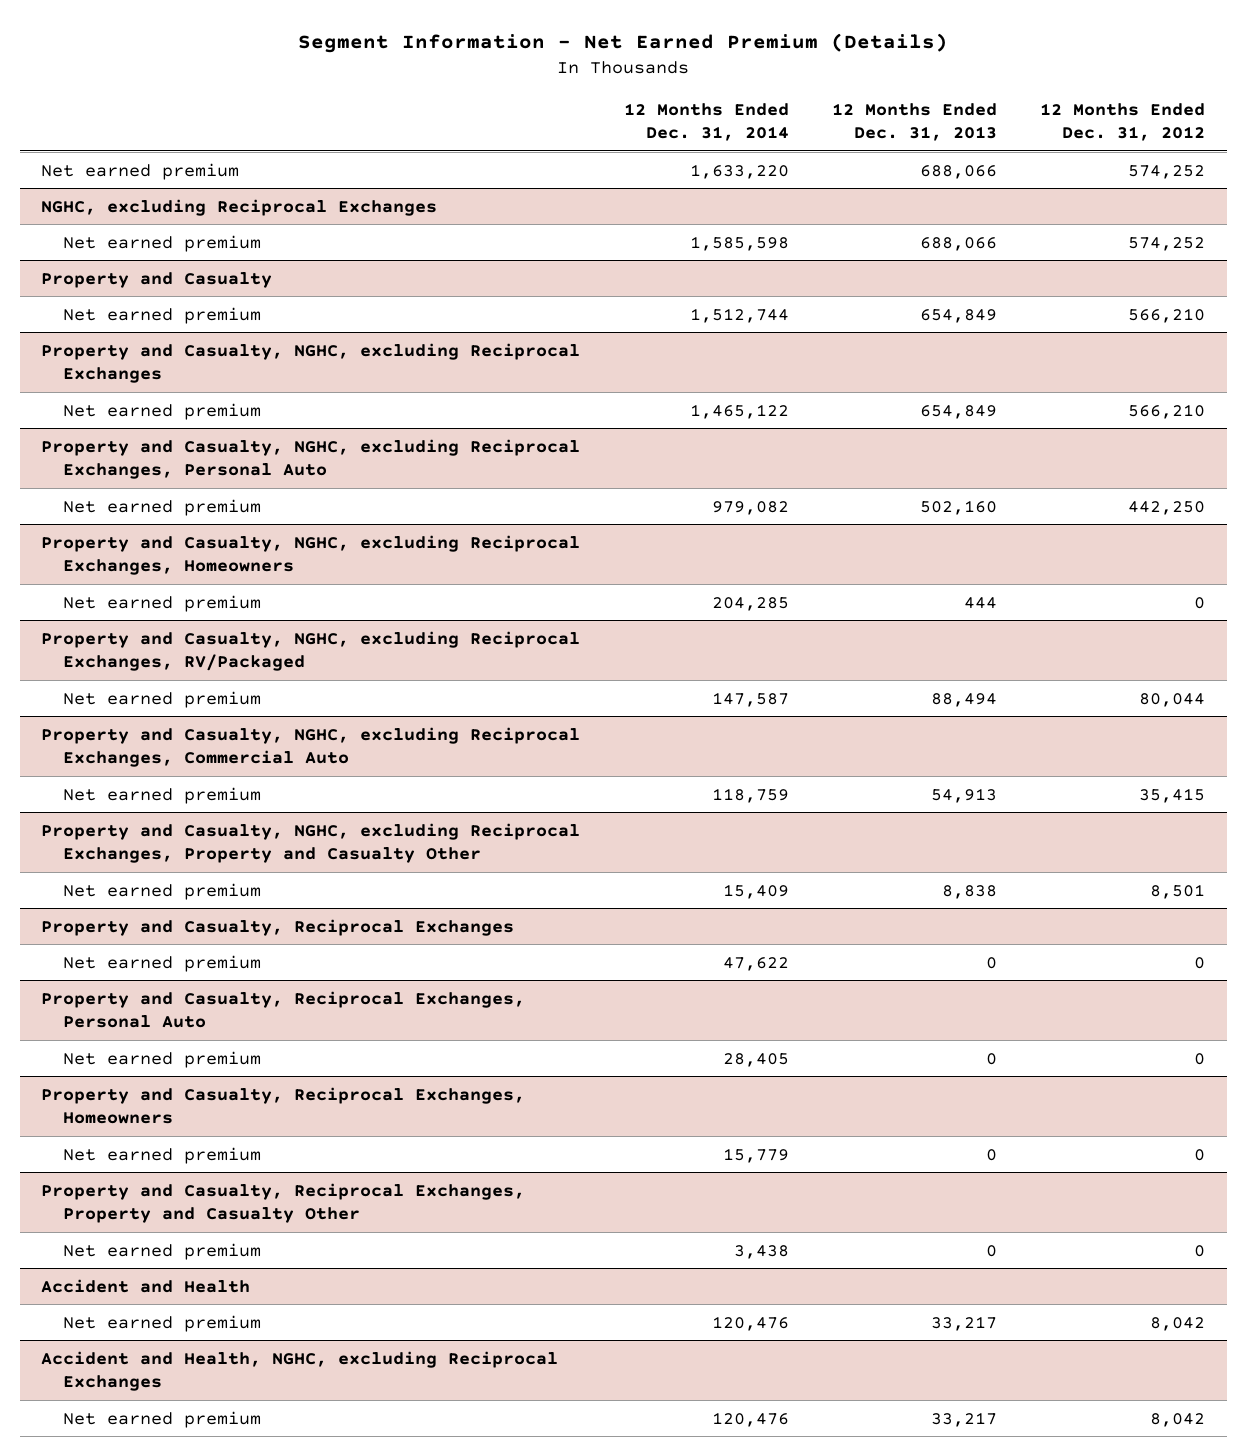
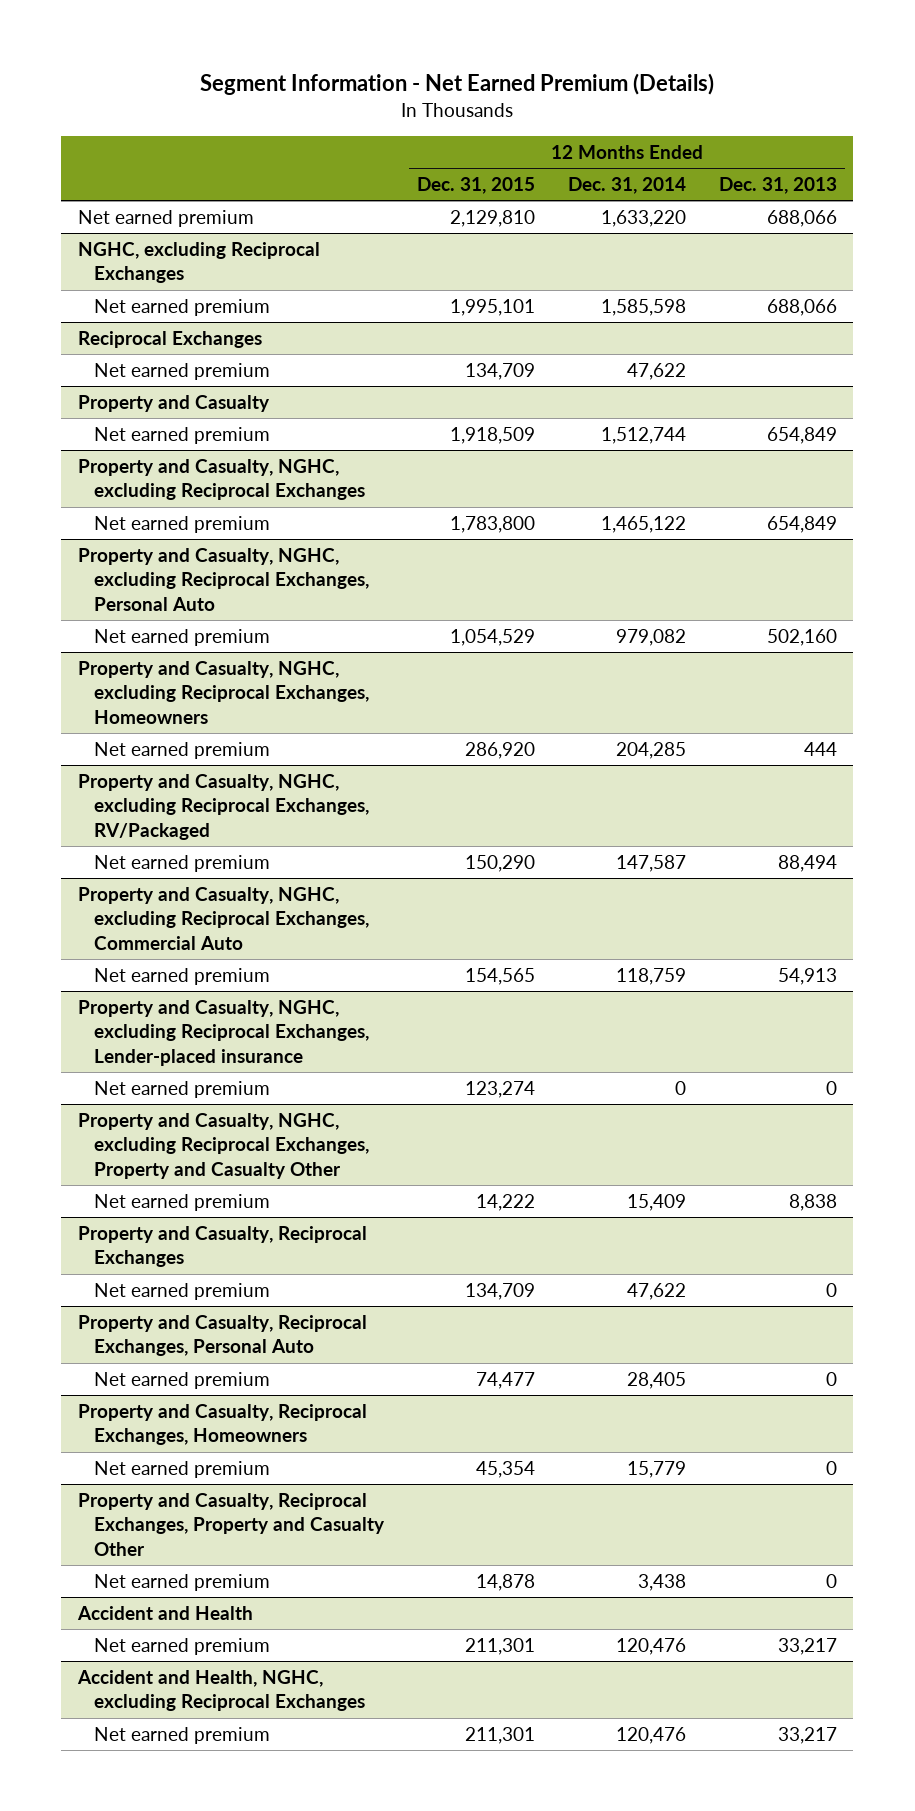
[1040,102,1206,141] 12 Months Ended Dec. 31, 2012 -> none
none -> [417,177,536,195] Dec. 31, 2015
none -> [77,330,262,348] Reciprocal Exchanges
none -> [94,362,271,380] Net earned premium
none -> [77,999,370,1066] Property and Casualty, NGHC, excluding Reciprocal Exchanges, Lender-placed insurance
none -> [94,1080,271,1098] Net earned premium

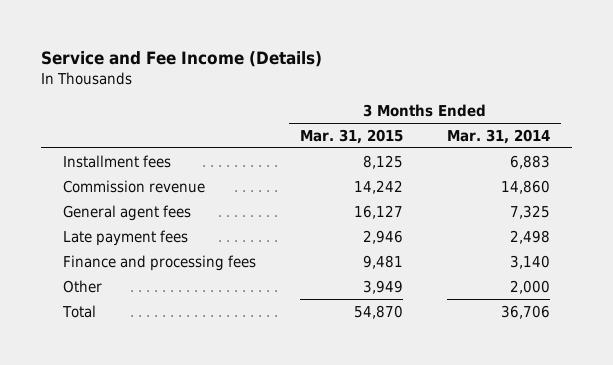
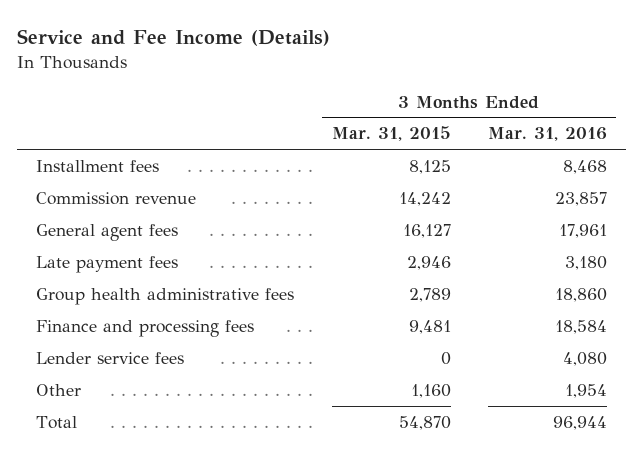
[447,129,551,145] Mar. 31, 2014 -> none
none -> [488,127,608,142] Mar. 31, 2016
none -> [35,287,294,305] Group health administrative fees
none -> [35,351,184,364] Lender service fees
[363,279,404,294] 3,949 -> [410,383,451,398] 1,160

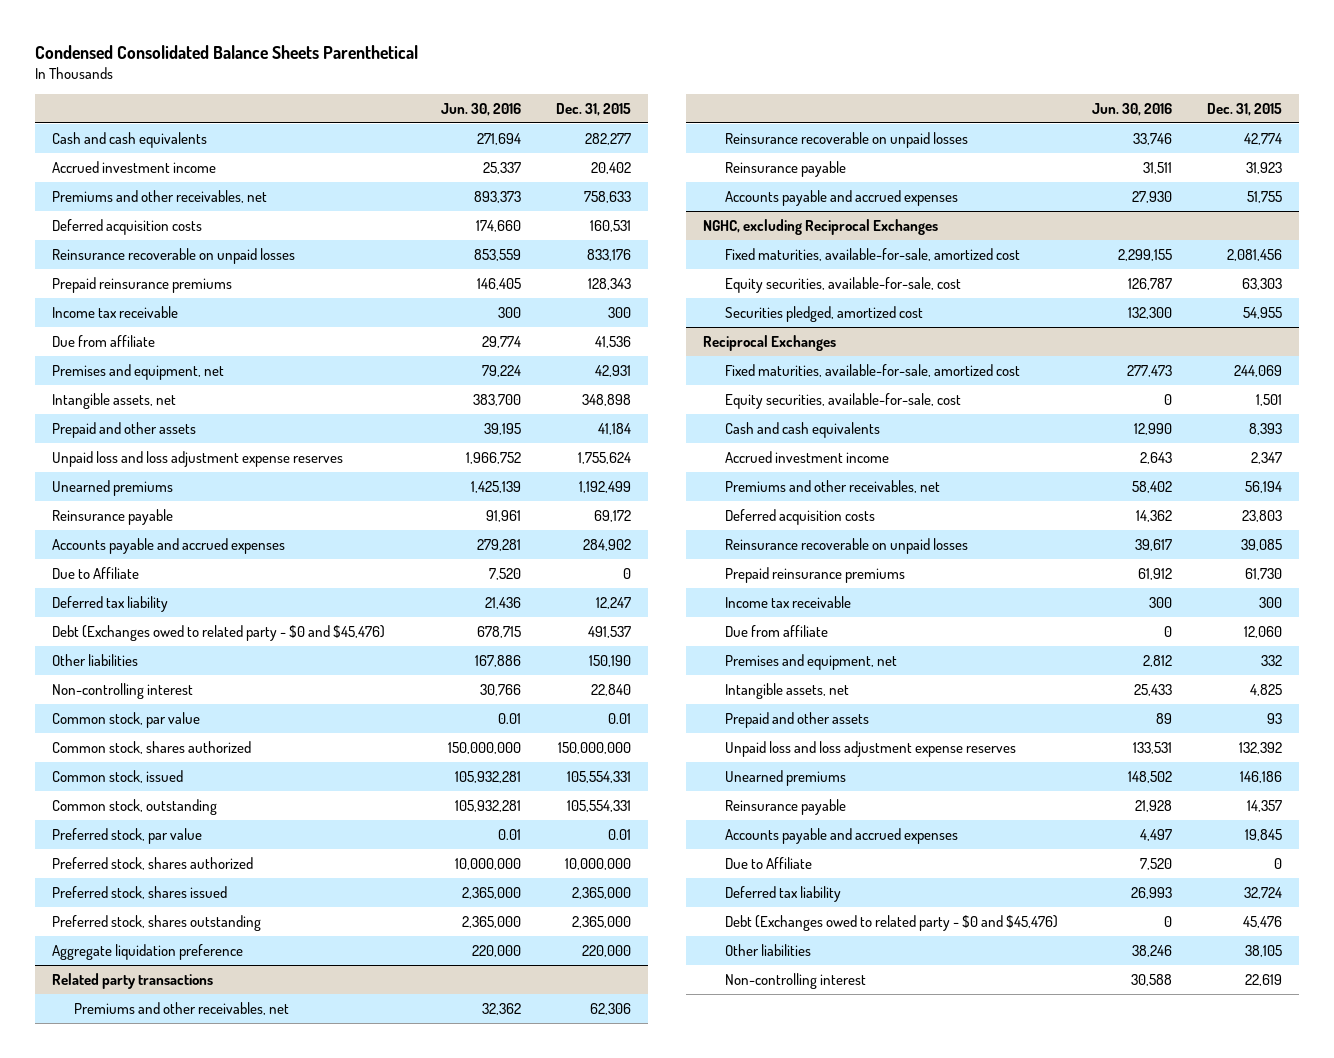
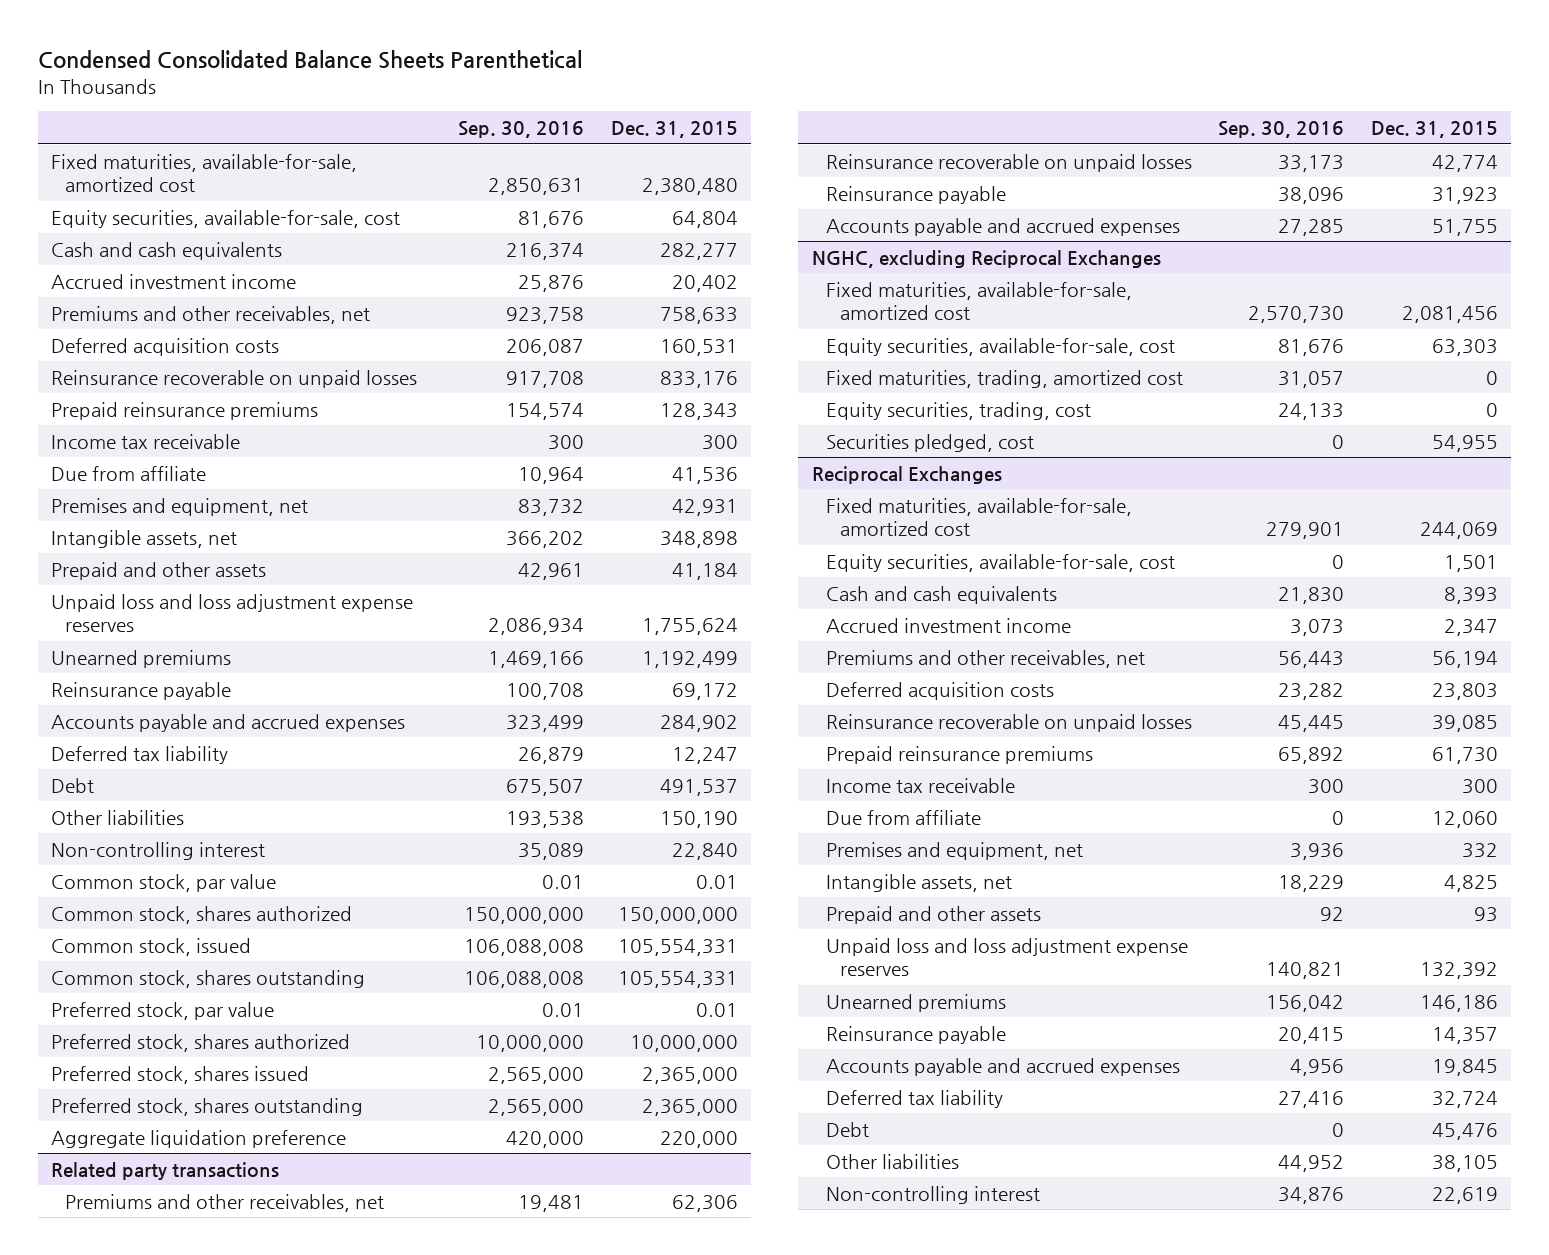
[441,103,522,117] Jun. 30, 2016 -> none
none -> [457,121,584,139] Sep. 30, 2016
none -> [51,153,358,193] Fixed maturities, available-for-sale, amortized cost
none -> [51,209,401,228] Equity securities, available-for-sale, cost
[52,566,140,579] Due to Affiliate -> none
[52,624,386,641] Debt (Exchanges owed to related party - $0 and $45,476) -> [51,777,95,793] Debt
[52,798,218,815] Common stock, outstanding -> [51,969,366,988] Common stock, shares outstanding
none -> [825,369,1183,388] Fixed maturities, trading, amortized cost
none -> [825,401,1091,420] Equity securities, trading, cost
[724,305,923,322] Securities pledged, amortized cost -> [825,433,1034,452] Securities pledged, cost
[724,856,812,869] Due to Affiliate -> none
[724,914,1058,931] Debt (Exchanges owed to related party - $0 and $45,476) -> [825,1121,869,1137] Debt

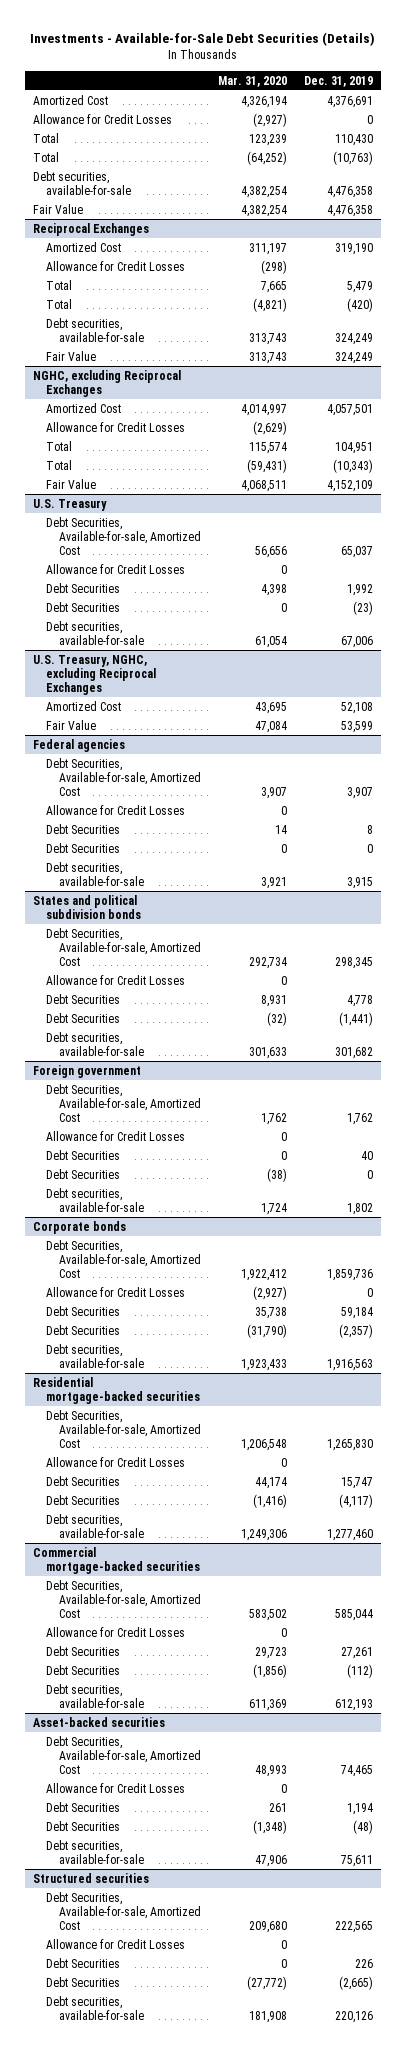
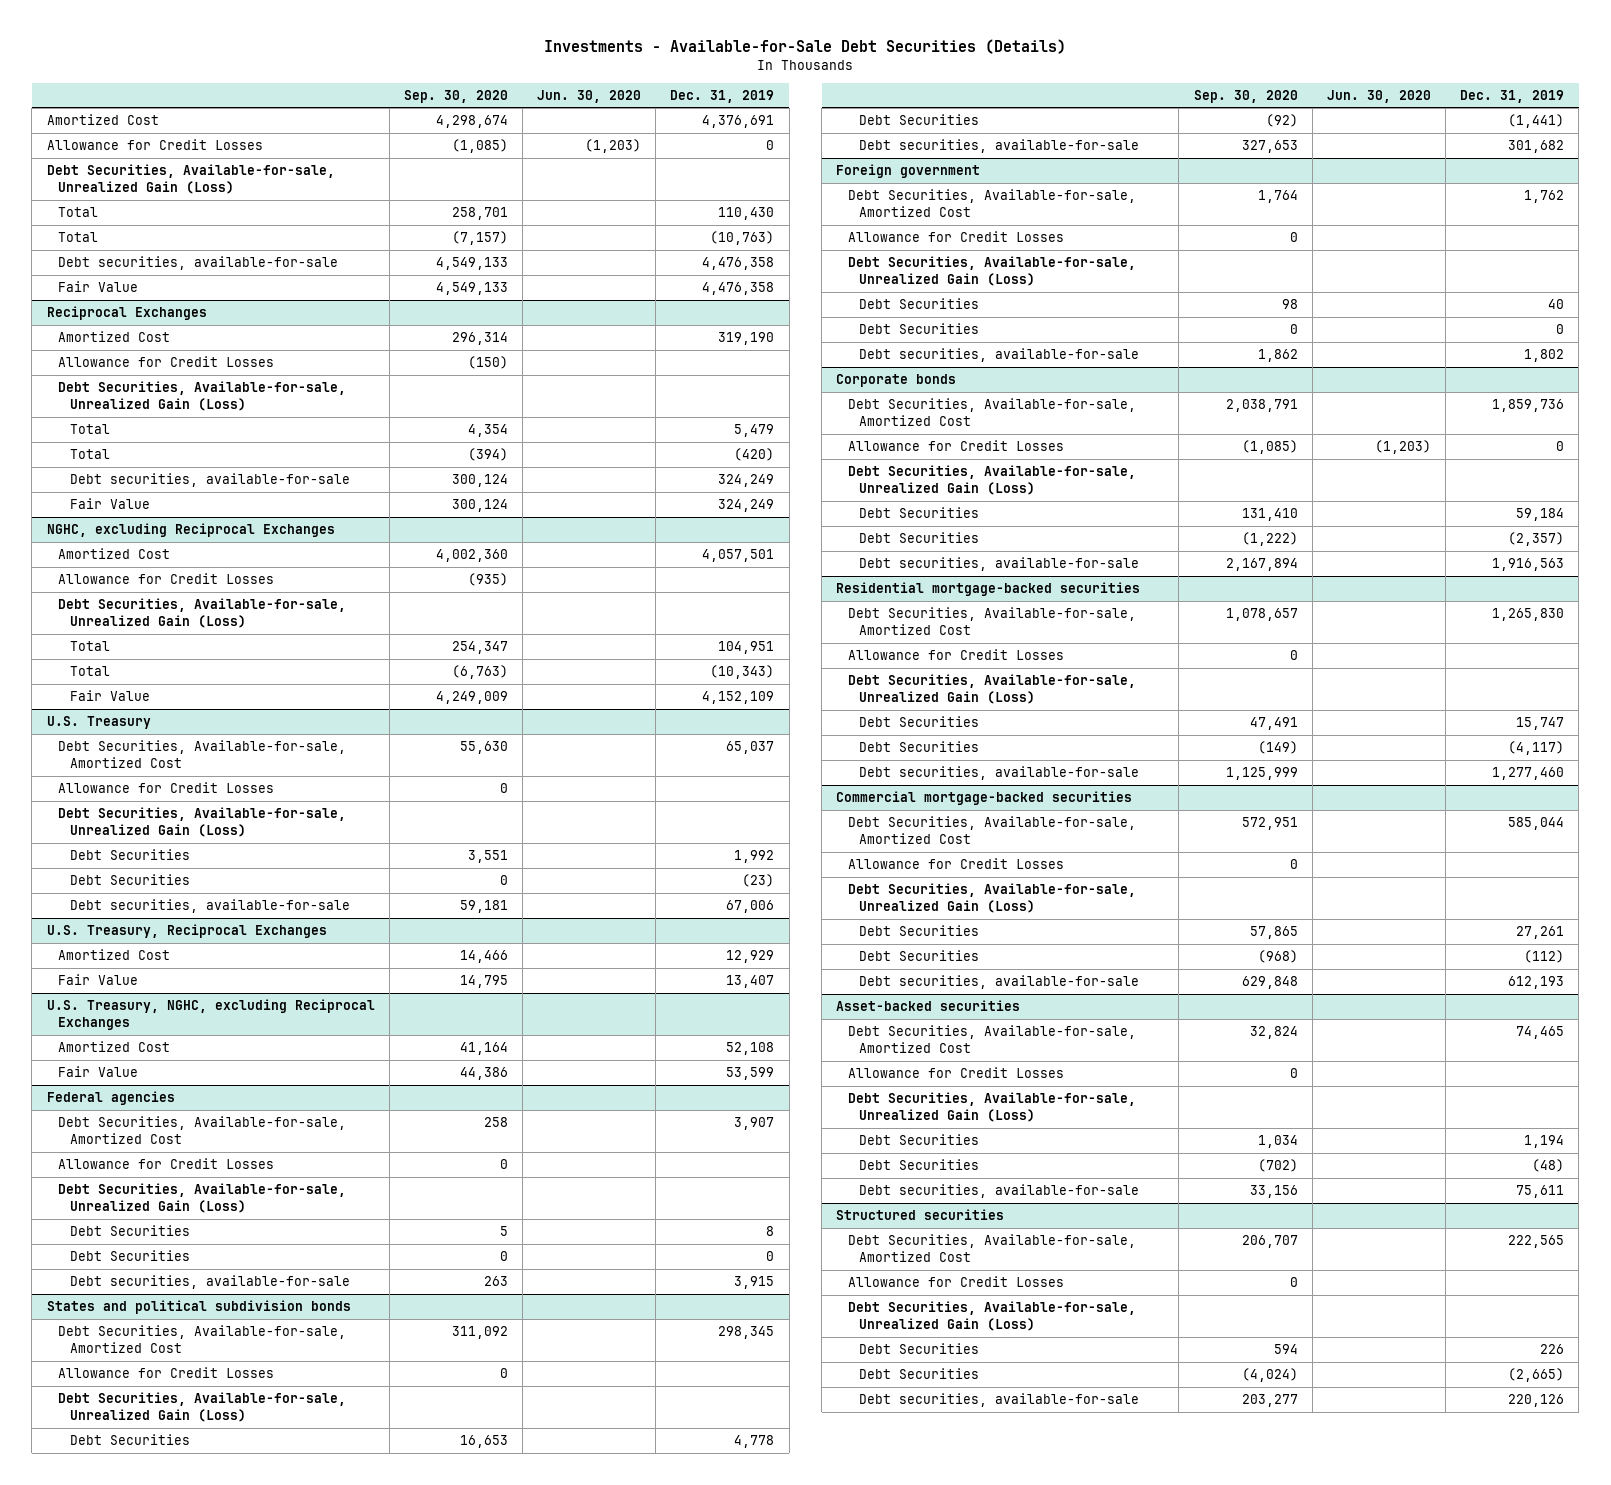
[217,75,287,87] Mar. 31, 2020 -> none
none -> [403,89,508,103] Sep. 30, 2020
none -> [537,89,642,103] Jun. 30, 2020
none -> [46,164,335,194] Debt Securities, Available-for-sale, Unrealized Gain (Loss)
none -> [58,381,347,411] Debt Securities, Available-for-sale, Unrealized Gain (Loss)
none -> [58,598,347,628] Debt Securities, Available-for-sale, Unrealized Gain (Loss)
none -> [58,807,347,837] Debt Securities, Available-for-sale, Unrealized Gain (Loss)
none -> [46,924,327,939] U.S. Treasury, Reciprocal Exchanges
none -> [58,949,171,961] Amortized Cost
none -> [58,974,139,986] Fair Value
none -> [58,1183,347,1213] Debt Securities, Available-for-sale, Unrealized Gain (Loss)
none -> [58,1392,347,1422] Debt Securities, Available-for-sale, Unrealized Gain (Loss)
none -> [847,256,1136,286] Debt Securities, Available-for-sale, Unrealized Gain (Loss)
none -> [847,465,1136,495] Debt Securities, Available-for-sale, Unrealized Gain (Loss)
none -> [847,674,1136,704] Debt Securities, Available-for-sale, Unrealized Gain (Loss)
none -> [847,883,1136,913] Debt Securities, Available-for-sale, Unrealized Gain (Loss)
none -> [847,1092,1136,1122] Debt Securities, Available-for-sale, Unrealized Gain (Loss)
none -> [847,1301,1136,1331] Debt Securities, Available-for-sale, Unrealized Gain (Loss)

